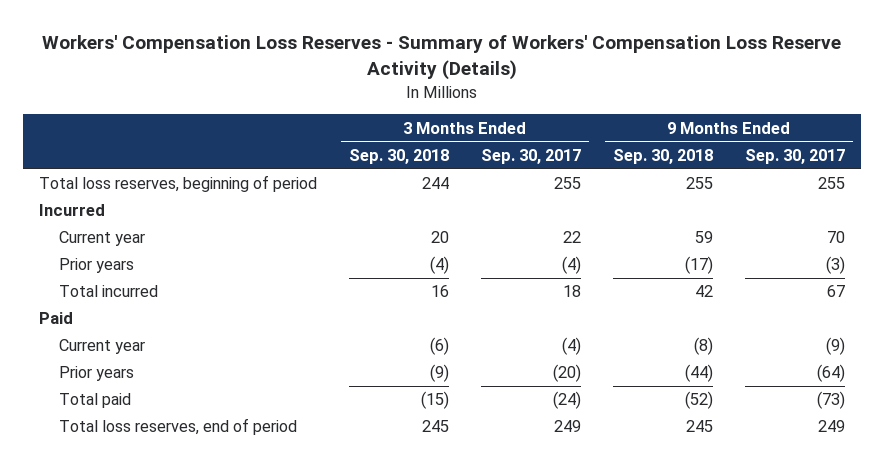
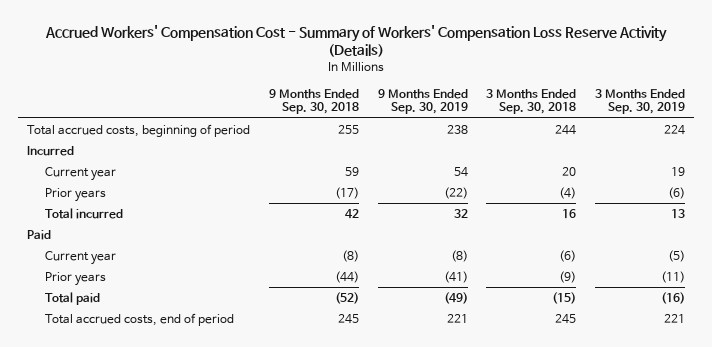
[42,35,842,81] Workers' Compensation Loss Reserves - Summary of Workers' Compensation Loss Reserve Activity (Details) -> [45,24,668,58] Accrued Workers' Compensation Cost - Summary of Workers' Compensation Loss Reserve Activity (Details)
[481,148,582,164] Sep. 30, 2017 -> none
[745,148,846,164] Sep. 30, 2017 -> none
none -> [377,88,468,115] 9 Months Ended Sep. 30, 2019
none -> [594,88,685,115] 3 Months Ended Sep. 30, 2019
[39,175,318,193] Total loss reserves, beginning of period -> [27,123,251,137] Total accrued costs, beginning of period
[58,418,297,436] Total loss reserves, end of period -> [44,312,234,326] Total accrued costs, end of period

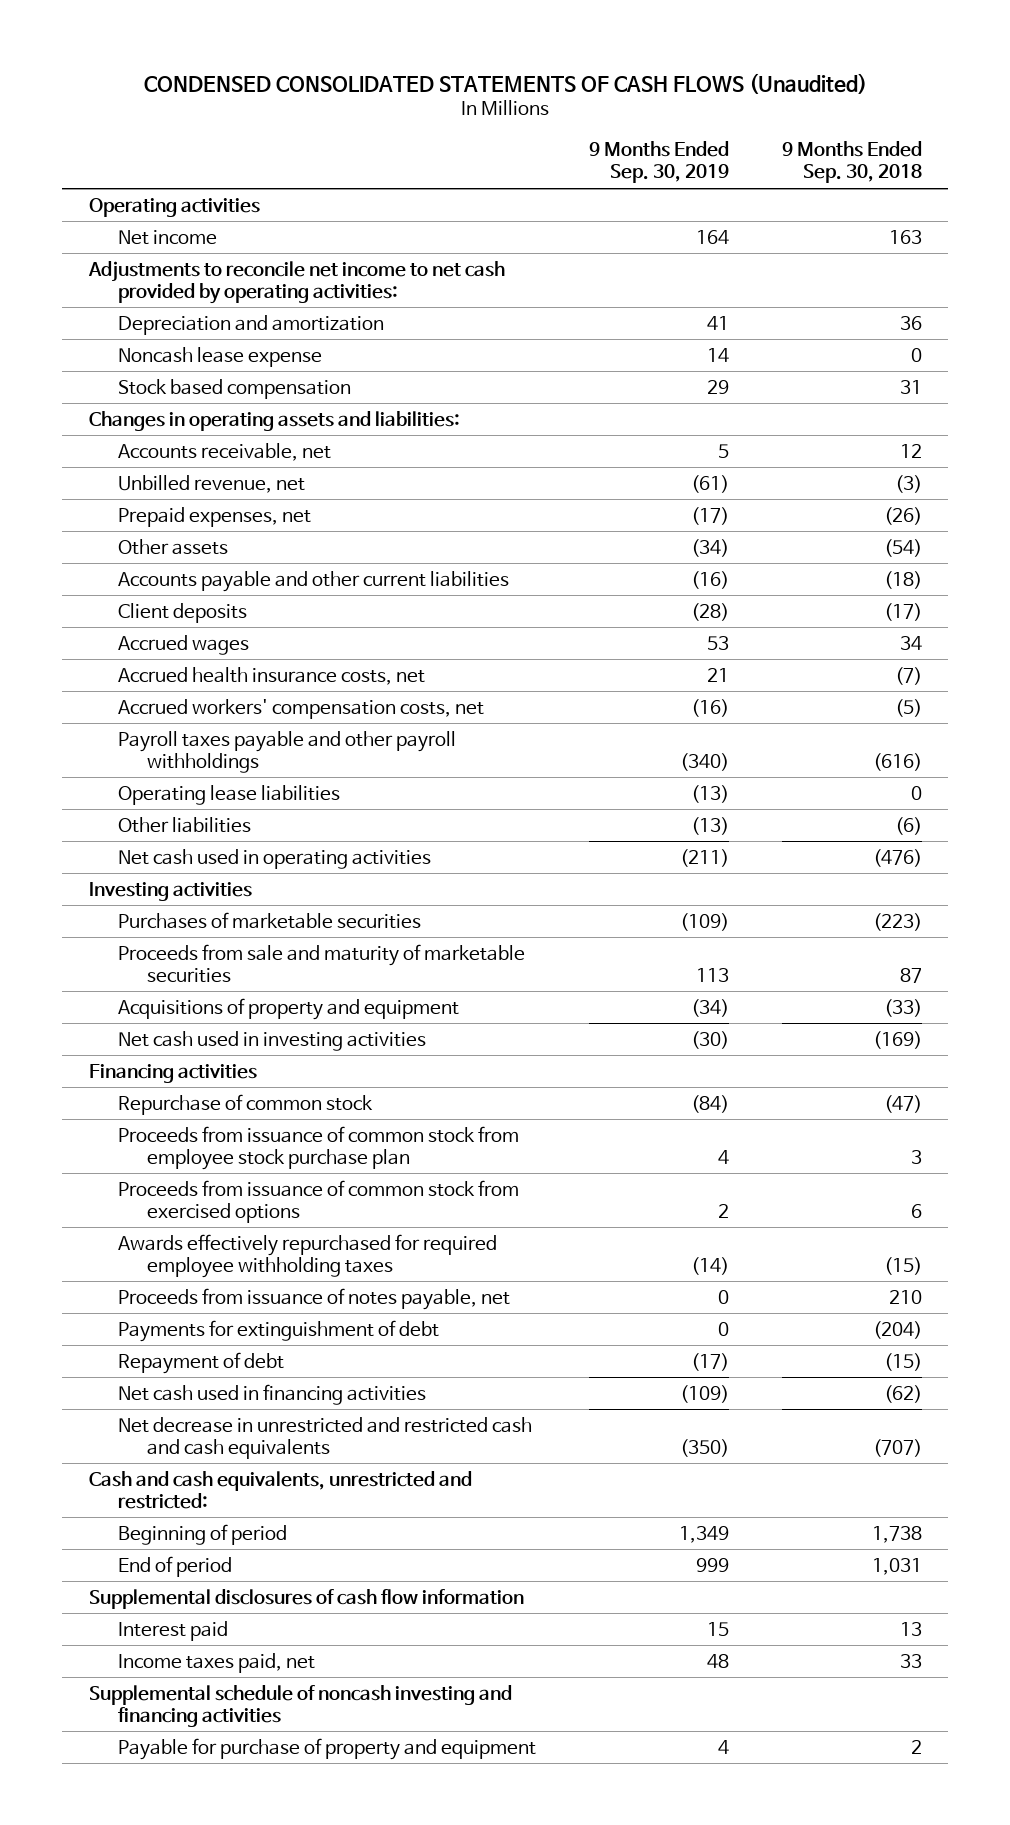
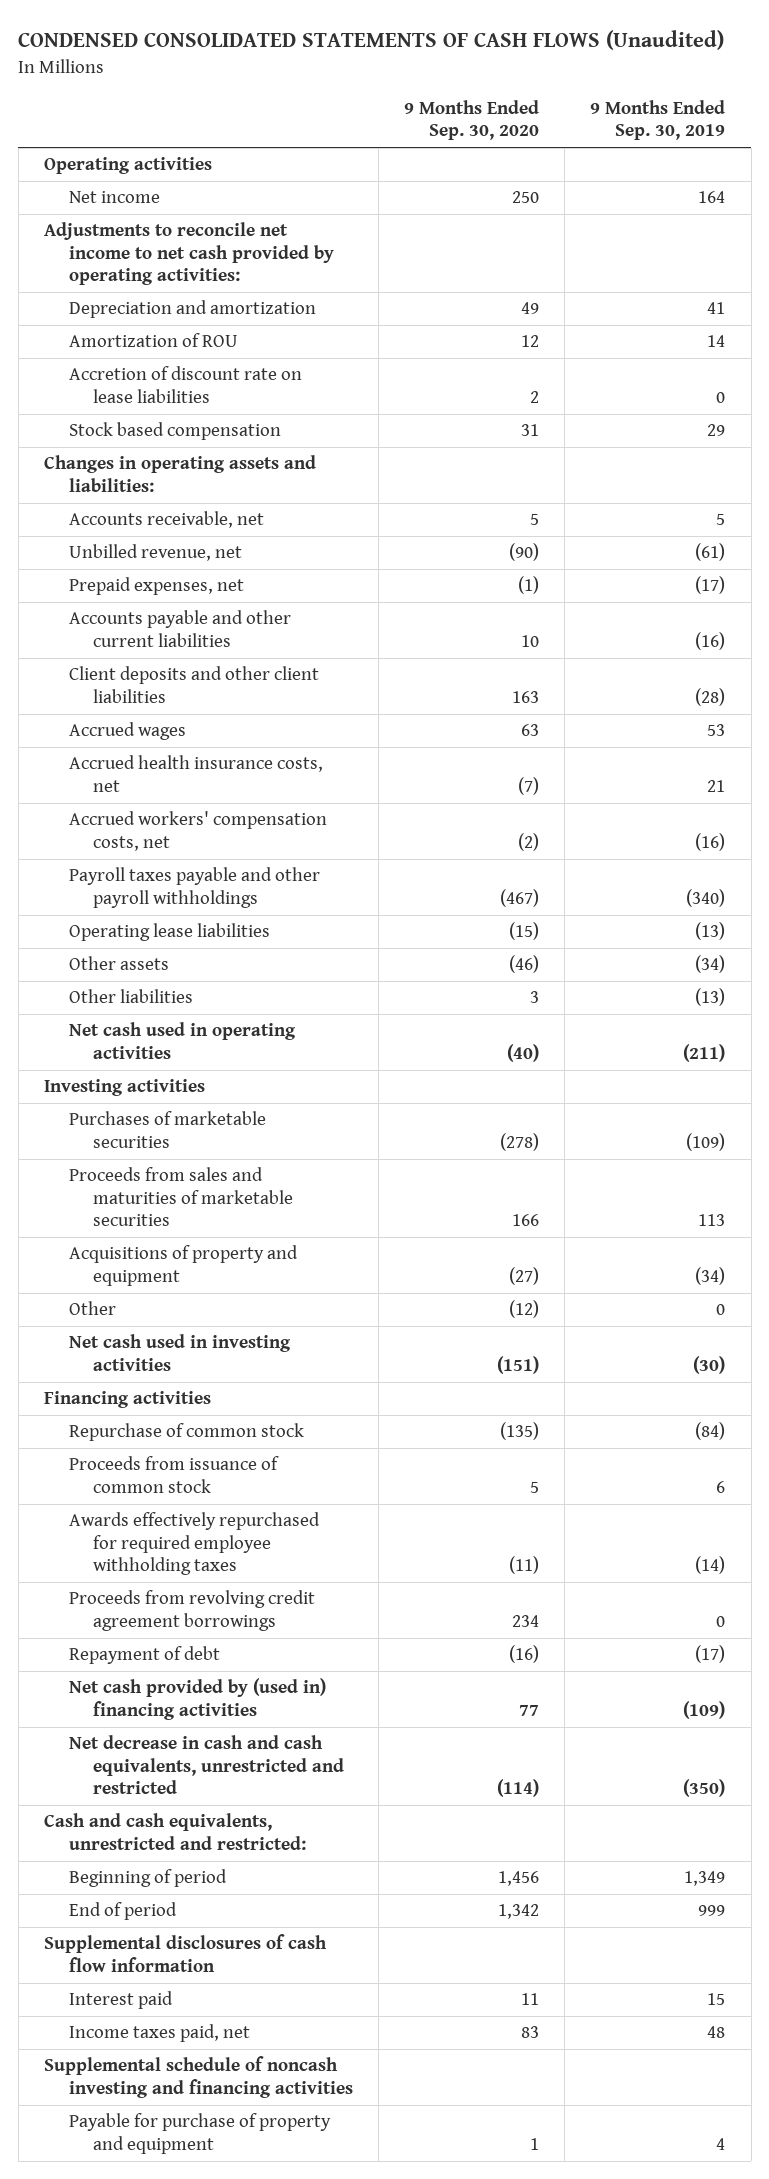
[781,141,922,184] 9 Months Ended Sep. 30, 2018 -> none
none -> [403,99,539,141] 9 Months Ended Sep. 30, 2020
[117,346,322,367] Noncash lease expense -> none
none -> [68,333,238,348] Amortization of ROU
none -> [68,366,302,403] Accretion of discount rate on lease liabilities
[117,602,247,623] Client deposits -> none
none -> [68,666,319,703] Client deposits and other client liabilities
[117,538,228,555] Other assets -> [68,956,169,971] Other assets
[117,943,525,983] Proceeds from sale and maturity of marketable securities -> [68,1167,294,1227] Proceeds from sales and maturities of marketable securities
none -> [68,1301,116,1316] Other
[117,1125,519,1170] Proceeds from issuance of common stock from employee stock purchase plan -> none
[117,1179,519,1223] Proceeds from issuance of common stock from exercised options -> [68,1456,279,1493] Proceeds from issuance of common stock
[717,1203,729,1218] 2 -> [716,1480,726,1493] 6
[117,1287,510,1310] Proceeds from issuance of notes payable, net -> none
[117,1319,439,1342] Payments for extinguishment of debt -> none
none -> [68,1590,315,1631] Proceeds from revolving credit agreement borrowings
[117,1383,426,1405] Net cash used in financing activities -> [68,1678,326,1720] Net cash provided by (used in) financing activities
[117,1416,532,1459] Net decrease in unrestricted and restricted cash and cash equivalents -> [68,1735,345,1795] Net decrease in cash and cash equivalents, unrestricted and restricted

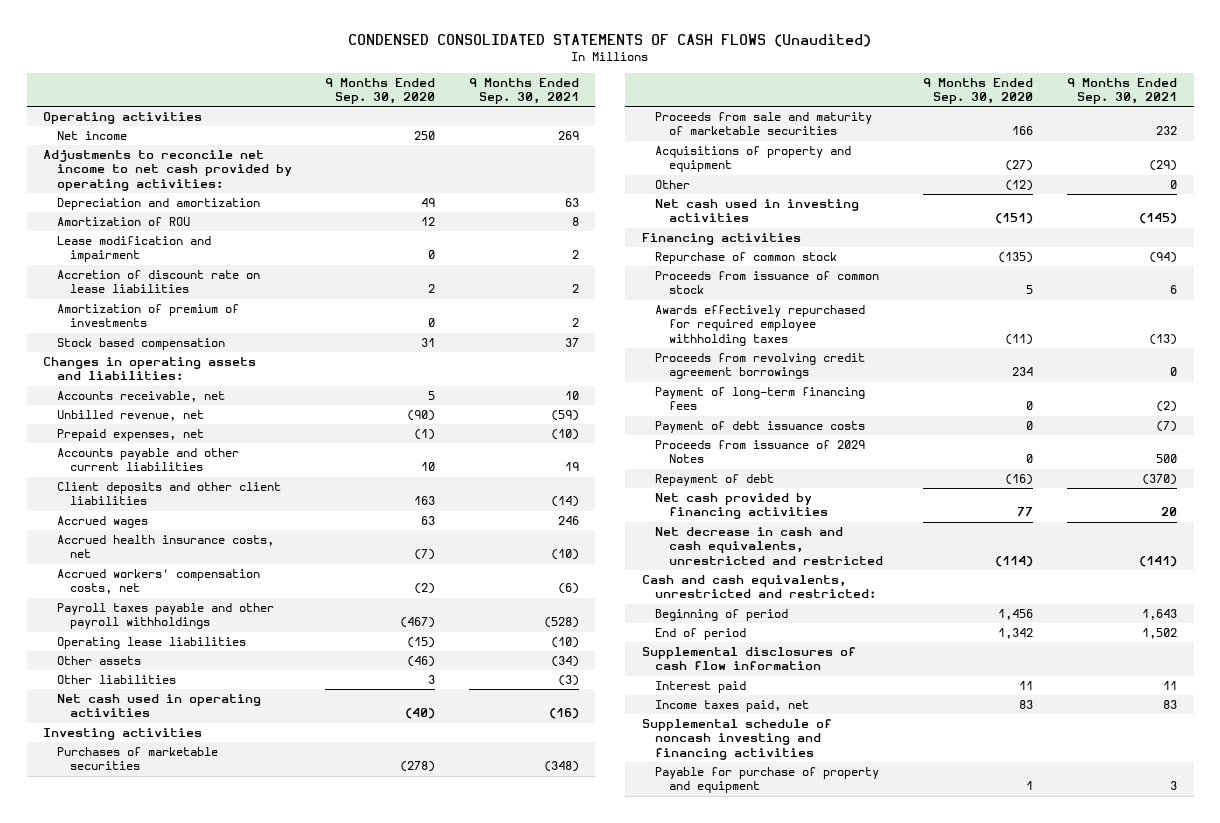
[590,99,726,141] 9 Months Ended Sep. 30, 2019 -> none
none -> [468,77,579,105] 9 Months Ended Sep. 30, 2021
none -> [56,236,211,263] Lease modification and impairment
none -> [56,304,239,328] Amortization of premium of investments
[68,1167,294,1227] Proceeds from sales and maturities of marketable securities -> [655,112,873,136] Proceeds from sale and maturity of marketable securities
none -> [655,387,866,411] Payment of long-term financing fees
none -> [655,421,866,434] Payment of debt issuance costs
none -> [655,440,866,464] Proceeds from issuance of 2029 Notes
[68,1678,326,1720] Net cash provided by (used in) financing activities -> [655,493,828,520] Net cash provided by financing activities

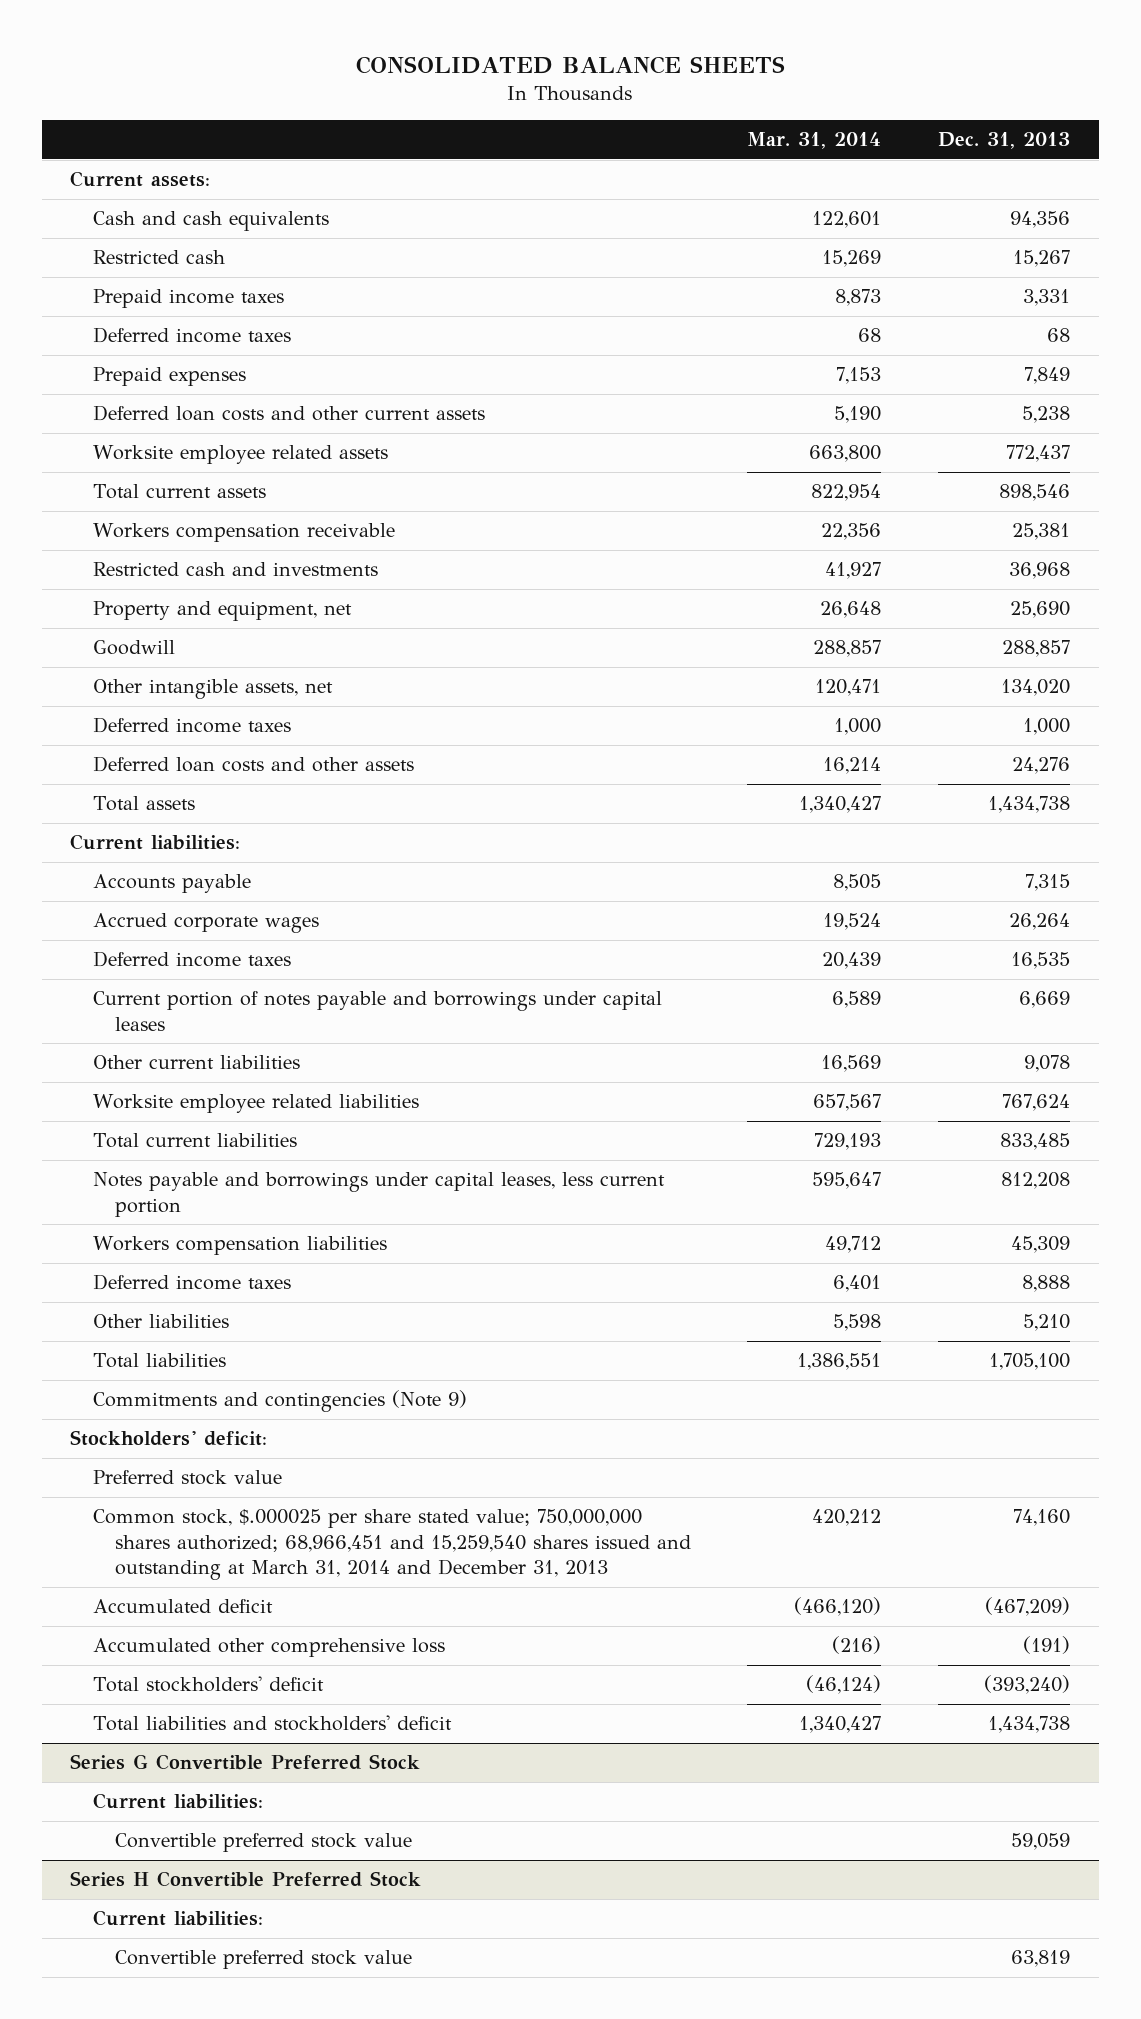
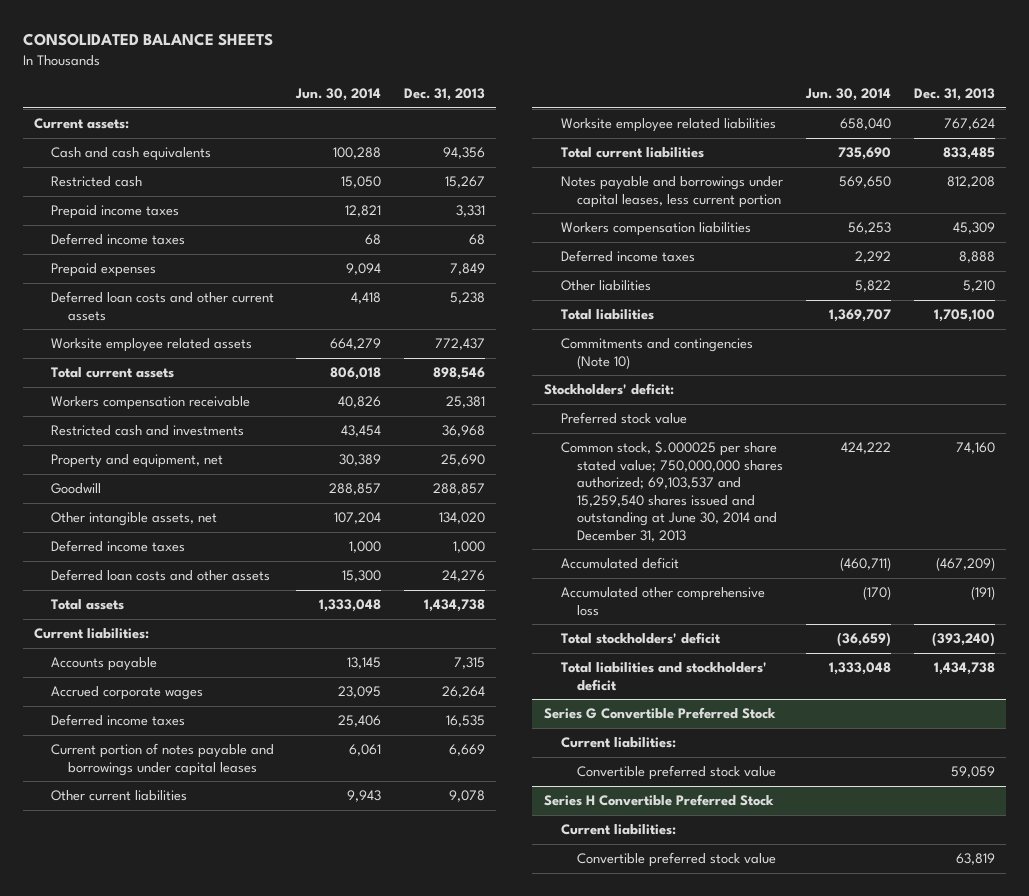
[747,132,882,150] Mar. 31, 2014 -> none
none -> [295,88,382,102] Jun. 30, 2014
[92,1390,467,1413] Commitments and contingencies (Note 9) -> [560,338,753,369] Commitments and contingencies (Note 10)
[92,1509,691,1581] Common stock, $.000025 per share stated value; 750,000,000 shares authorized; 68,966,451 and 15,259,540 shares issued and outstanding at March 31, 2014 and December 31, 2013 -> [560,440,784,542] Common stock, $.000025 per share stated value; 750,000,000 shares authorized; 69,103,537 and 15,259,540 shares issued and outstanding at June 30, 2014 and December 31, 2013

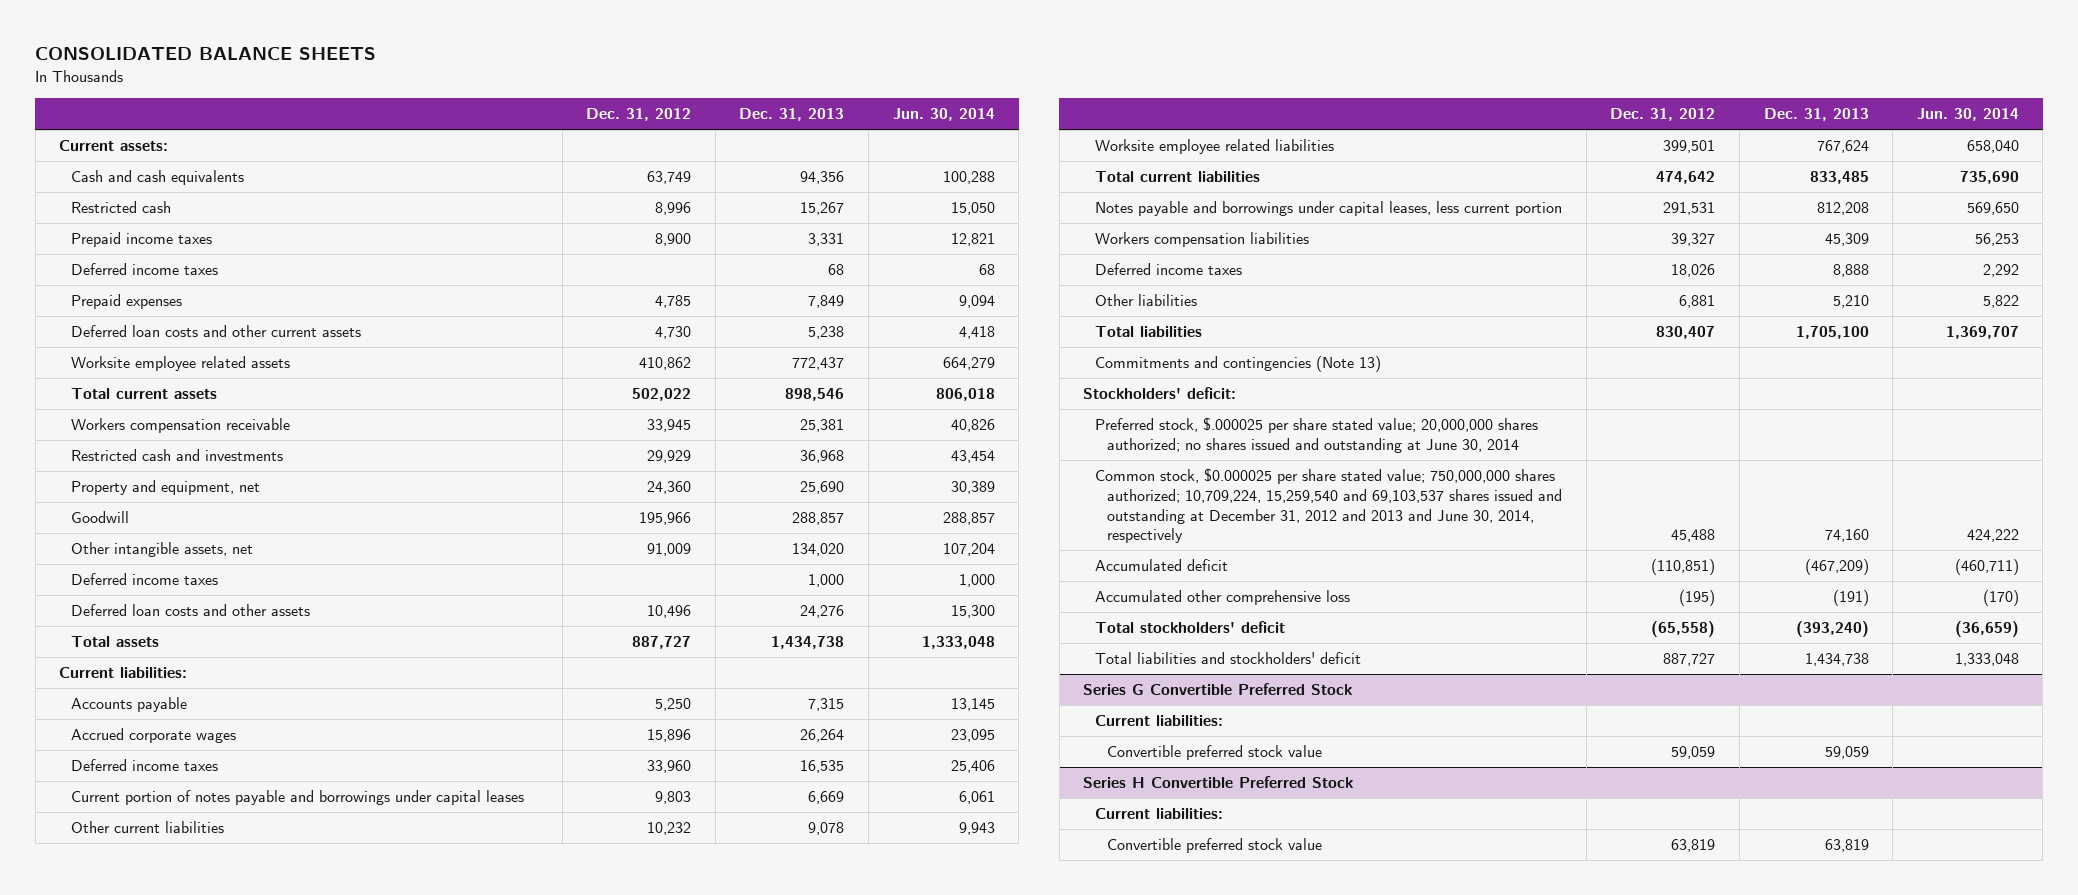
none -> [586,108,692,122] Dec. 31, 2012
[560,338,753,369] Commitments and contingencies (Note 10) -> [1095,356,1382,373] Commitments and contingencies (Note 13)
[560,412,687,425] Preferred stock value -> [1095,417,1539,453] Preferred stock, $.000025 per share stated value; 20,000,000 shares authorized; no shares issued and outstanding at June 30, 2014
[560,440,784,542] Common stock, $.000025 per share stated value; 750,000,000 shares authorized; 69,103,537 and 15,259,540 shares issued and outstanding at June 30, 2014 and December 31, 2013 -> [1095,468,1563,544] Common stock, $0.000025 per share stated value; 750,000,000 shares authorized; 10,709,224, 15,259,540 and 69,103,537 shares issued and outstanding at December 31, 2012 and 2013 and June 30, 2014, respectively

